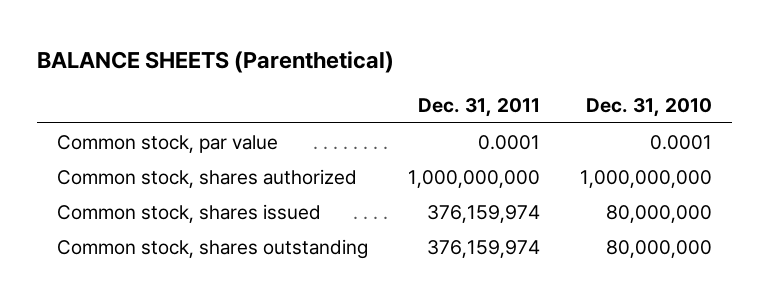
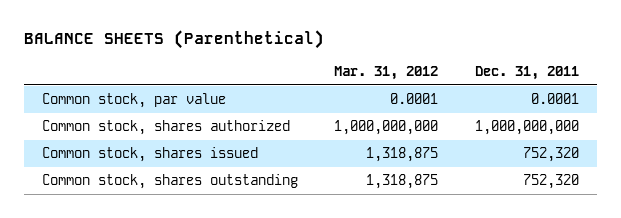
[586,98,713,118] Dec. 31, 2010 -> none
none -> [334,65,439,80] Mar. 31, 2012
[427,204,541,223] 376,159,974 -> [522,147,579,163] 752,320
[427,239,541,258] 376,159,974 -> [522,174,579,190] 752,320

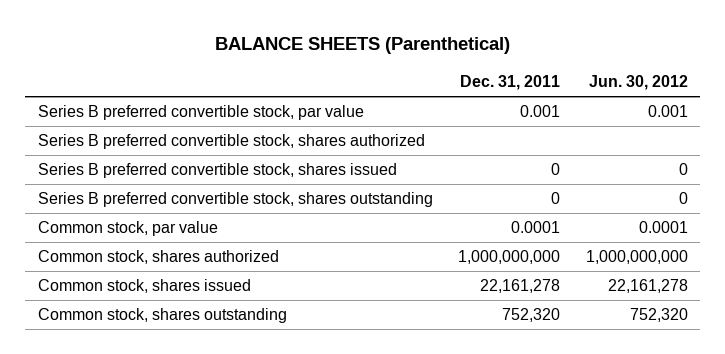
[334,65,439,80] Mar. 31, 2012 -> none
none -> [588,74,688,90] Jun. 30, 2012
none -> [37,105,364,121] Series B preferred convertible stock, par value
none -> [37,134,425,150] Series B preferred convertible stock, shares authorized
none -> [37,163,397,179] Series B preferred convertible stock, shares issued
none -> [37,192,433,208] Series B preferred convertible stock, shares outstanding
[522,147,579,163] 752,320 -> [480,279,561,294] 22,161,278

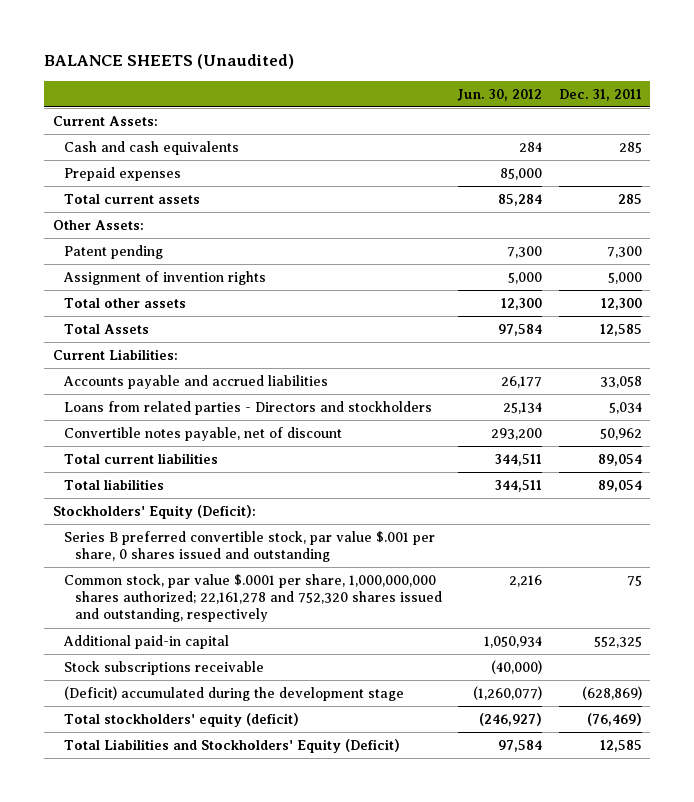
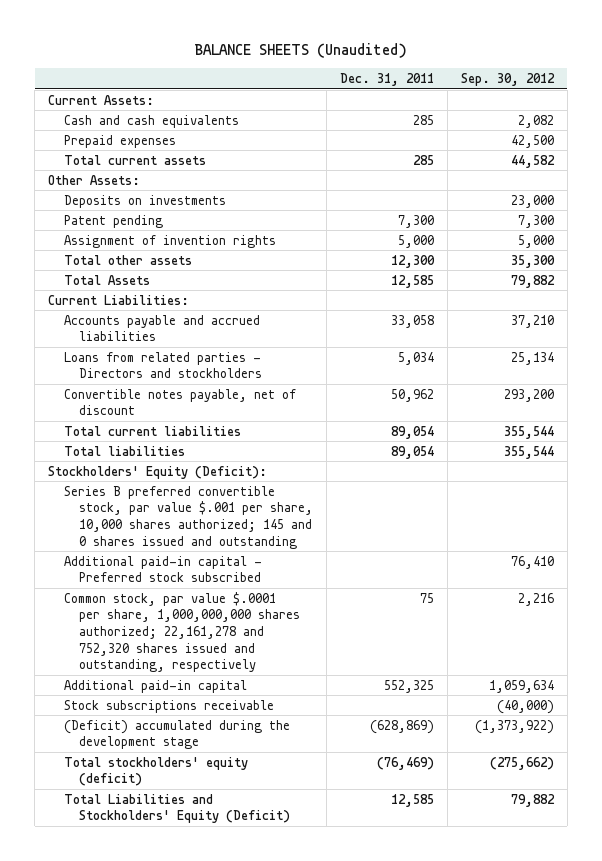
[457,88,543,101] Jun. 30, 2012 -> none
none -> [460,72,555,86] Sep. 30, 2012
none -> [63,194,226,208] Deposits on investments
[63,531,435,563] Series B preferred convertible stock, par value $.001 per share, 0 shares issued and outstanding -> [63,485,314,549] Series B preferred convertible stock, par value $.001 per share, 10,000 shares authorized; 145 and 0 shares issued and outstanding
none -> [63,555,262,583] Additional paid-in capital - Preferred stock subscribed

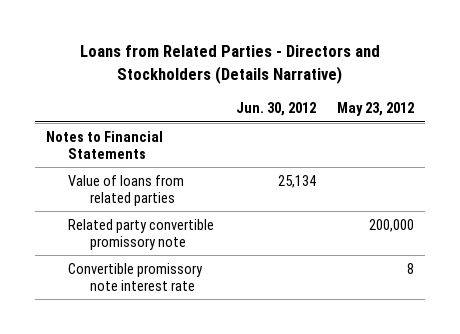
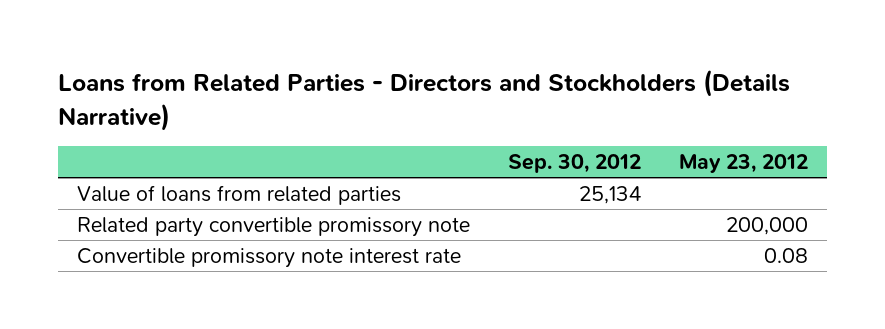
[235,102,316,117] Jun. 30, 2012 -> none
none -> [508,154,642,174] Sep. 30, 2012
[45,130,163,159] Notes to Financial Statements -> none
[407,262,415,274] 8 -> [764,247,809,263] 0.08

